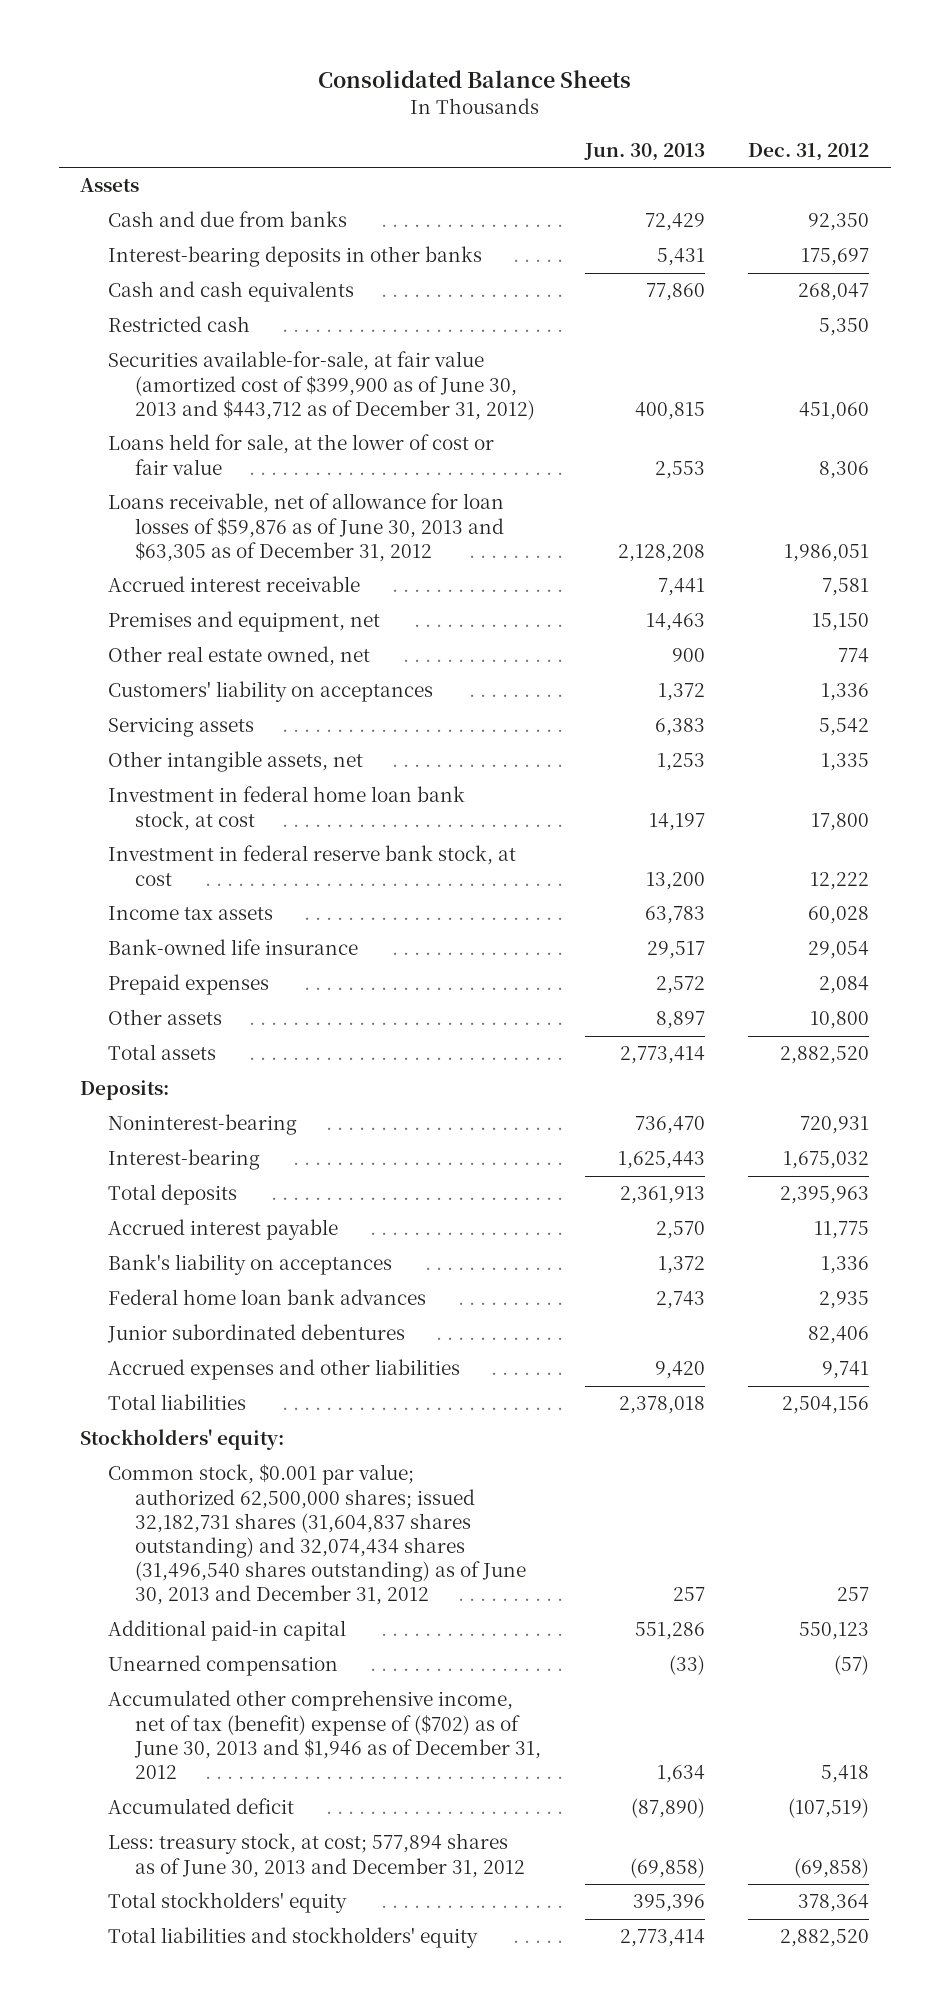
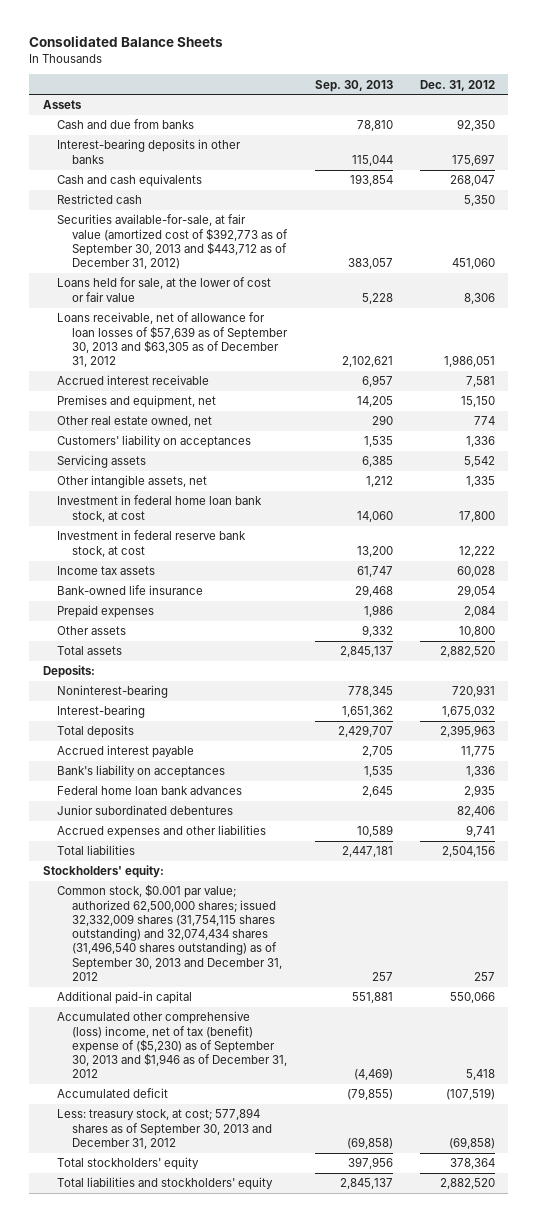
[583,142,705,161] Jun. 30, 2013 -> none
none -> [314,79,393,92] Sep. 30, 2013
[107,351,536,420] Securities available-for-sale, at fair value (amortized cost of $399,900 as of June 30, 2013 and $443,712 as of December 31, 2012) -> [57,214,289,270] Securities available-for-sale, at fair value (amortized cost of $392,773 as of September 30, 2013 and $443,712 as of December 31, 2012)
[107,493,505,562] Loans receivable, net of allowance for loan losses of $59,876 as of June 30, 2013 and $63,305 as of December 31, 2012 -> [57,312,289,368] Loans receivable, net of allowance for loan losses of $57,639 as of September 30, 2013 and $63,305 as of December 31, 2012
[107,1655,338,1677] Unearned compensation -> none
[107,1464,527,1606] Common stock, $0.001 par value; authorized 62,500,000 shares; issued 32,182,731 shares (31,604,837 shares outstanding) and 32,074,434 shares (31,496,540 shares outstanding) as of June 30, 2013 and December 31, 2012 -> [57,884,283,981] Common stock, $0.001 par value; authorized 62,500,000 shares; issued 32,332,009 shares (31,754,115 shares outstanding) and 32,074,434 shares (31,496,540 shares outstanding) as of September 30, 2013 and December 31, 2012
[799,1622,870,1641] 550,123 -> [449,992,495,1004] 550,066
[107,1690,542,1779] Accumulated other comprehensive income, net of tax (benefit) expense of ($702) as of June 30, 2013 and $1,946 as of December 31, 2012 -> [57,1011,288,1079] Accumulated other comprehensive (loss) income, net of tax (benefit) expense of ($5,230) as of September 30, 2013 and $1,946 as of December 31, 2012
[107,1833,526,1878] Less: treasury stock, at cost; 577,894 shares as of June 30, 2013 and December 31, 2012 -> [57,1108,273,1149] Less: treasury stock, at cost; 577,894 shares as of September 30, 2013 and December 31, 2012

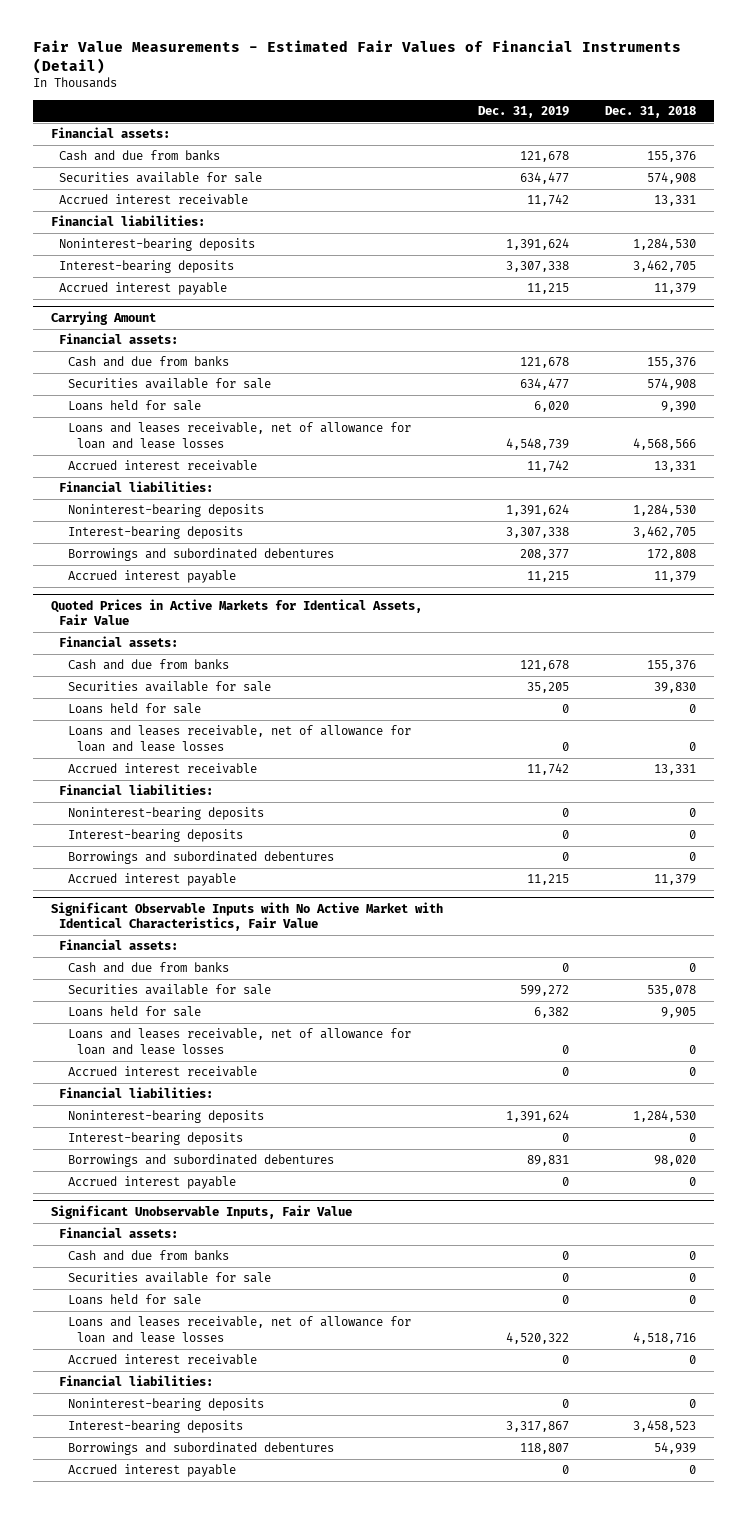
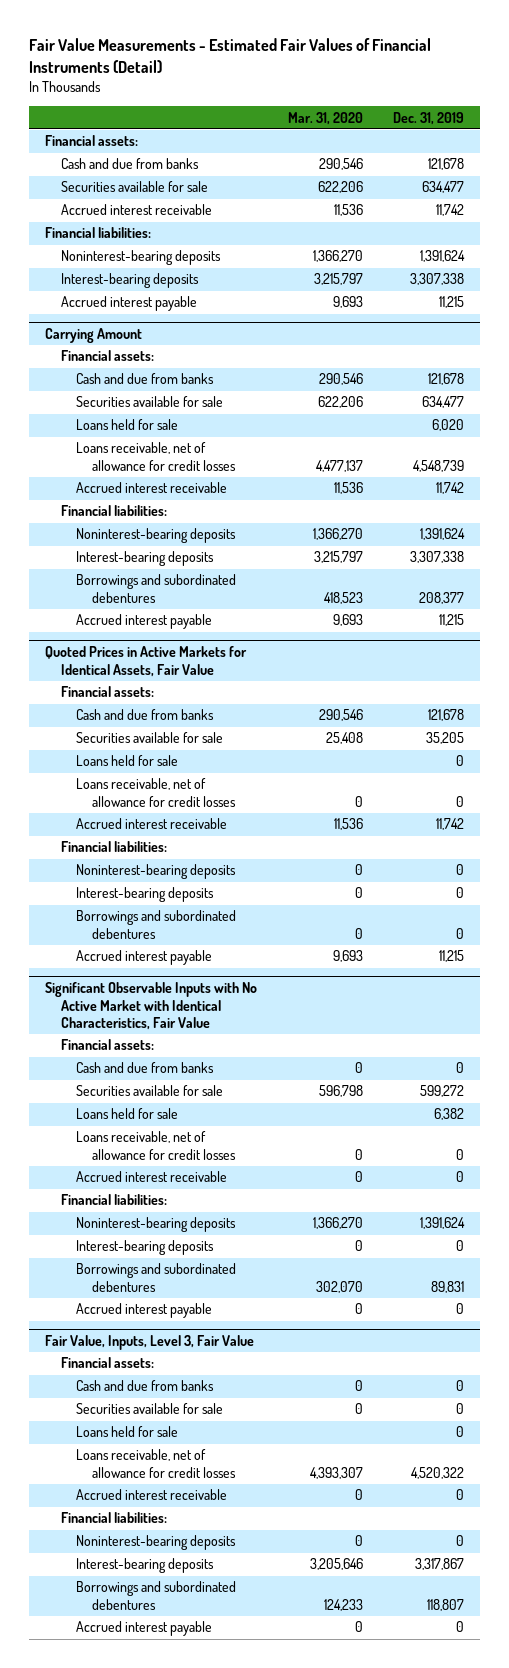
[604,105,696,118] Dec. 31, 2018 -> none
none -> [287,111,363,125] Mar. 31, 2020
[68,422,412,449] Loans and leases receivable, net of allowance for loan and lease losses -> [76,442,237,471] Loans receivable, net of allowance for credit losses
[68,725,412,752] Loans and leases receivable, net of allowance for loan and lease losses -> [76,778,237,807] Loans receivable, net of allowance for credit losses
[68,1028,412,1055] Loans and leases receivable, net of allowance for loan and lease losses -> [76,1131,237,1160] Loans receivable, net of allowance for credit losses
[50,1205,352,1220] Significant Unobservable Inputs, Fair Value -> none
none -> [44,1335,254,1351] Fair Value, Inputs, Level 3, Fair Value
[68,1316,412,1343] Loans and leases receivable, net of allowance for loan and lease losses -> [76,1449,237,1478] Loans receivable, net of allowance for credit losses

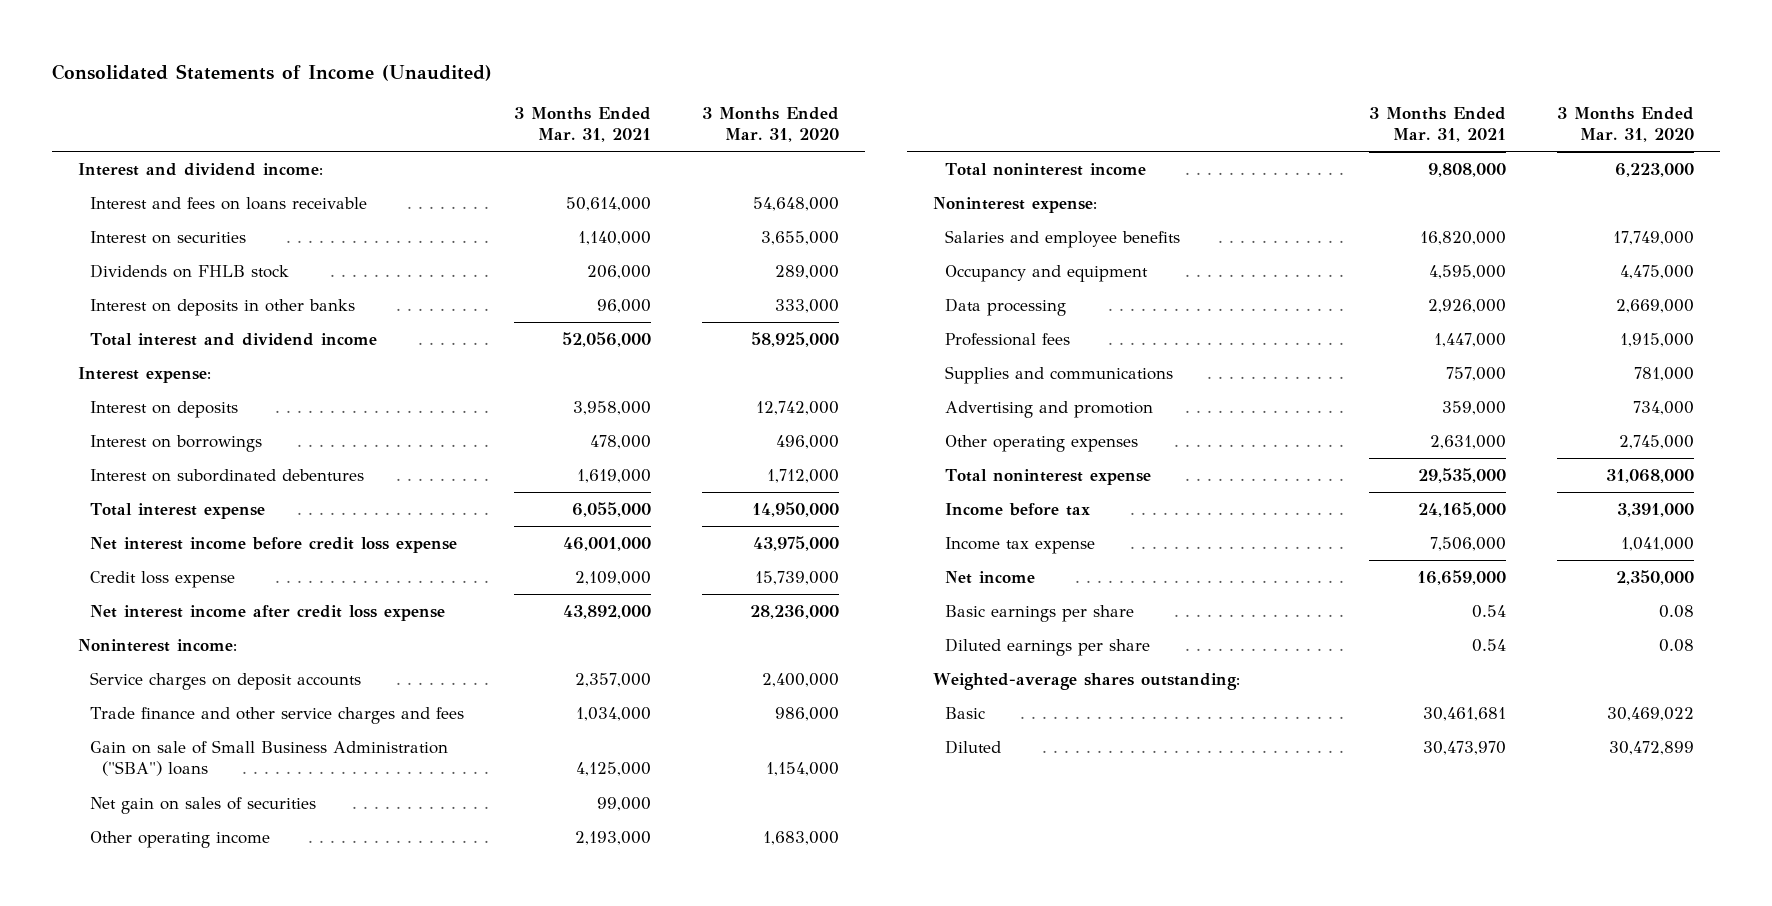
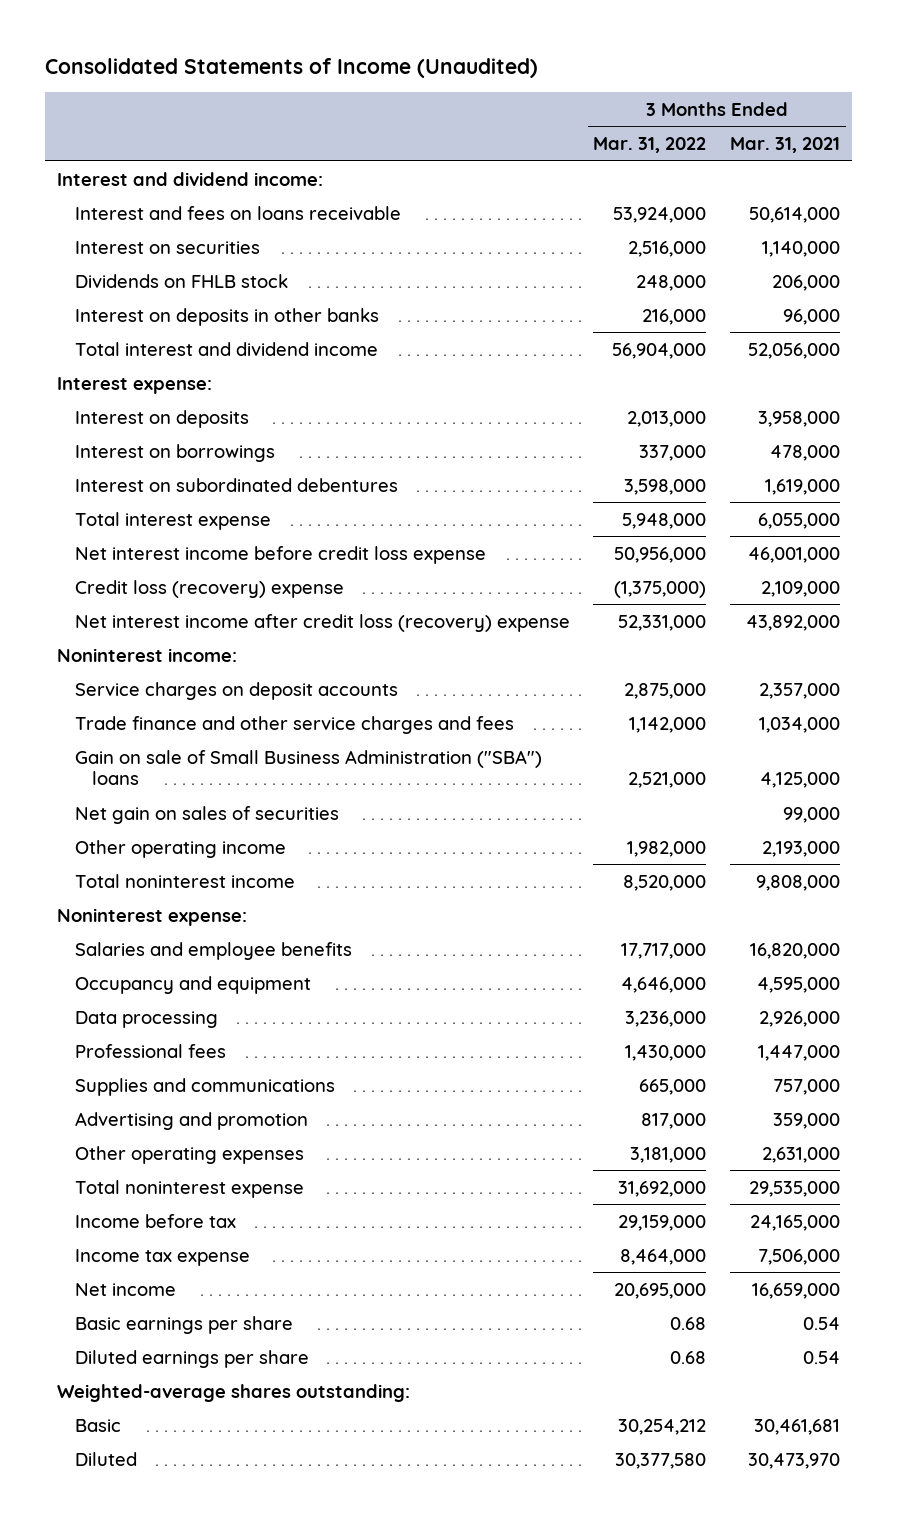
[702,106,840,143] 3 Months Ended Mar. 31, 2020 -> none
none -> [593,137,707,154] Mar. 31, 2022
[89,571,235,589] Credit loss expense -> [74,579,344,598] Credit loss (recovery) expense
[89,605,445,622] Net interest income after credit loss expense -> [74,613,570,632] Net interest income after credit loss (recovery) expense

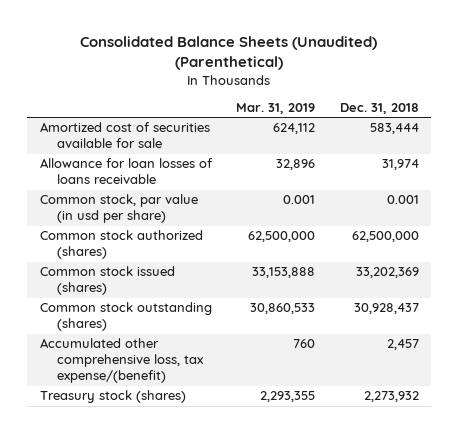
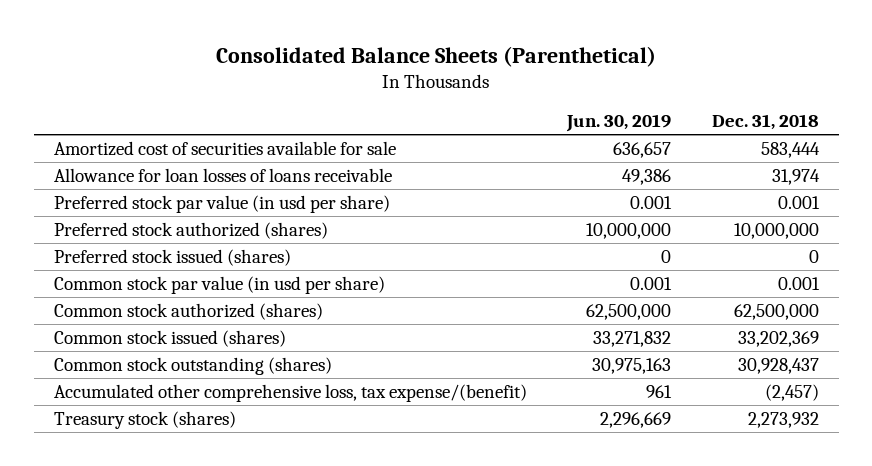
[80,36,378,71] Consolidated Balance Sheets (Unaudited) (Parenthetical) -> [216,45,657,67] Consolidated Balance Sheets (Parenthetical)
[236,102,316,114] Mar. 31, 2019 -> none
none -> [566,114,672,133] Jun. 30, 2019
none -> [53,194,390,213] Preferred stock par value (in usd per share)
none -> [53,221,328,239] Preferred stock authorized (shares)
none -> [53,248,291,266] Preferred stock issued (shares)
[39,194,198,224] Common stock, par value (in usd per share) -> [53,275,385,294] Common stock par value (in usd per share)
[386,339,419,351] 2,457 -> [764,383,819,401] (2,457)

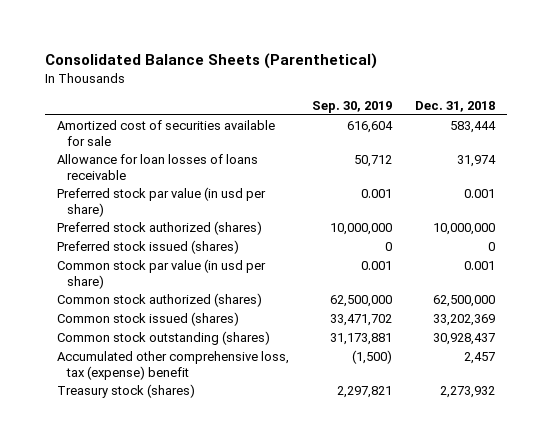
[566,114,672,133] Jun. 30, 2019 -> none
none -> [311,100,392,113] Sep. 30, 2019
[53,383,527,402] Accumulated other comprehensive loss, tax expense/(benefit) -> [56,351,289,380] Accumulated other comprehensive loss, tax (expense) benefit
[764,383,819,401] (2,457) -> [464,352,496,365] 2,457

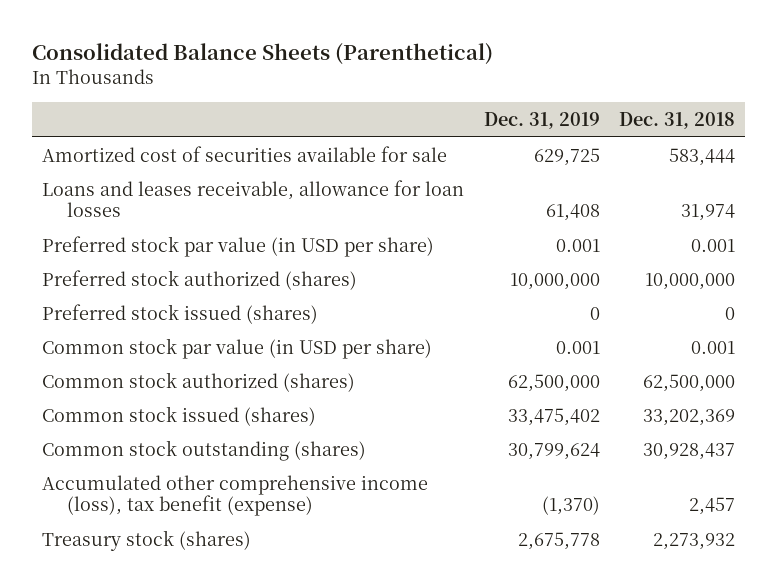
[311,100,392,113] Sep. 30, 2019 -> none
none -> [483,112,600,130] Dec. 31, 2019
[56,154,258,180] Allowance for loan losses of loans receivable -> [41,179,464,218] Loans and leases receivable, allowance for loan losses
[56,187,266,217] Preferred stock par value (in usd per share) -> [41,235,434,257] Preferred stock par value (in USD per share)
[56,259,266,289] Common stock par value (in usd per share) -> [41,337,432,359] Common stock par value (in USD per share)
[56,351,289,380] Accumulated other comprehensive loss, tax (expense) benefit -> [41,474,428,517] Accumulated other comprehensive income (loss), tax benefit (expense)

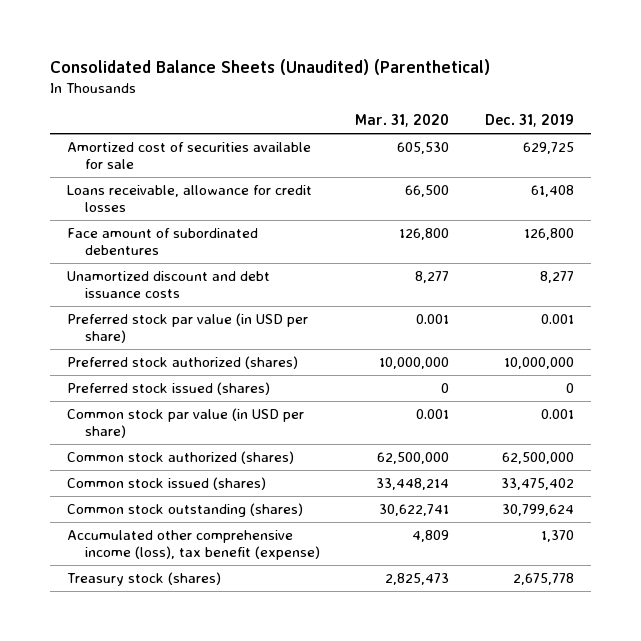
[31,42,493,65] Consolidated Balance Sheets (Parenthetical) -> [49,58,490,75] Consolidated Balance Sheets (Unaudited) (Parenthetical)
[619,112,736,130] Dec. 31, 2018 -> none
none -> [355,114,450,128] Mar. 31, 2020
[41,179,464,218] Loans and leases receivable, allowance for loan losses -> [67,184,313,213] Loans receivable, allowance for credit losses
none -> [67,227,259,256] Face amount of subordinated debentures
none -> [67,270,271,299] Unamortized discount and debt issuance costs
[541,496,600,516] (1,370) -> [540,529,574,542] 1,370

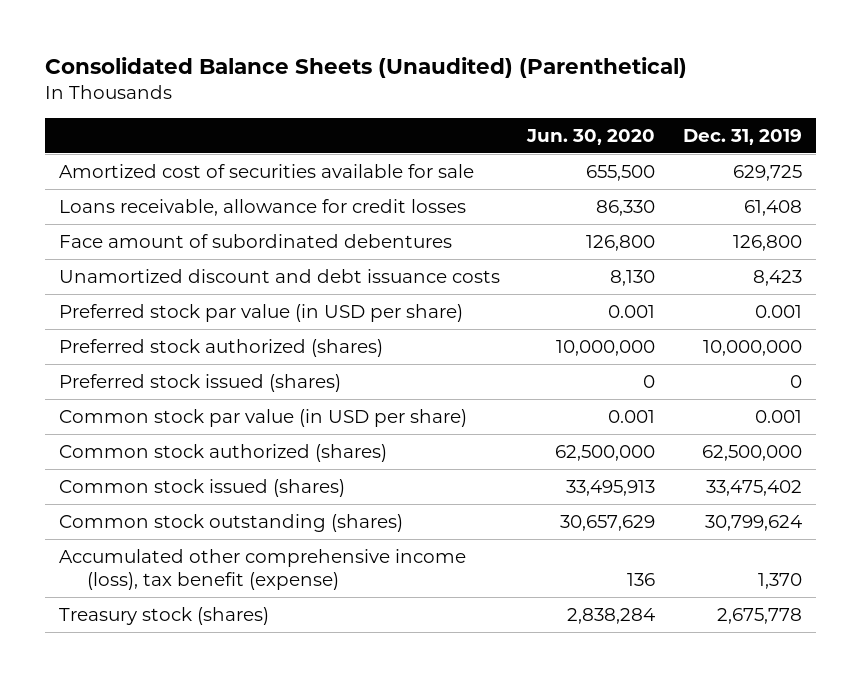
[355,114,450,128] Mar. 31, 2020 -> none
none -> [526,128,656,145] Jun. 30, 2020
[539,270,574,283] 8,277 -> [753,270,803,287] 8,423

